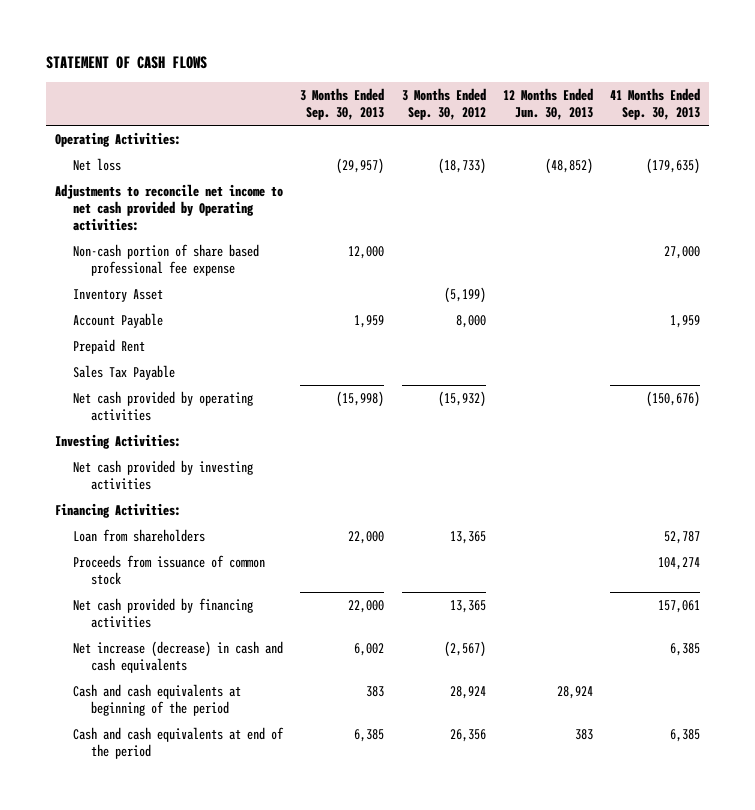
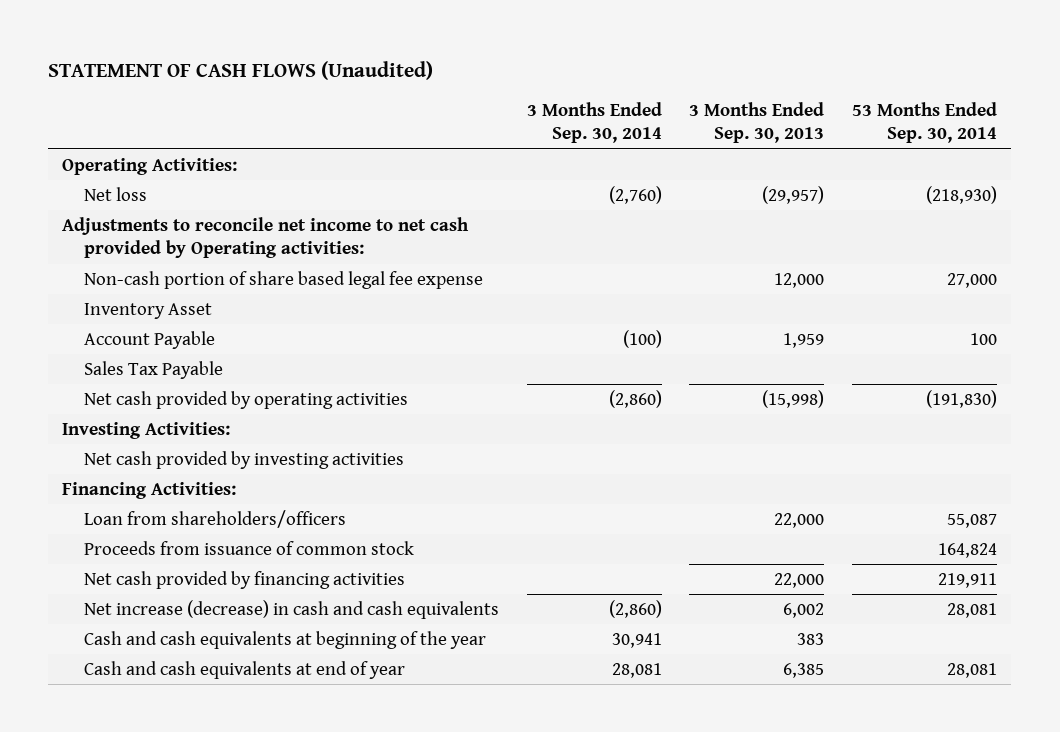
[46,56,208,70] STATEMENT OF CASH FLOWS -> [48,60,434,80] STATEMENT OF CASH FLOWS (Unaudited)
[401,88,486,121] 3 Months Ended Sep. 30, 2012 -> none
[503,88,594,121] 12 Months Ended Jun. 30, 2013 -> none
[610,88,701,121] 41 Months Ended Sep. 30, 2013 -> none
none -> [526,102,662,144] 3 Months Ended Sep. 30, 2014
none -> [852,102,998,144] 53 Months Ended Sep. 30, 2014
[72,243,259,276] Non-cash portion of share based professional fee expense -> [83,270,483,289] Non-cash portion of share based legal fee expense
[72,338,145,354] Prepaid Rent -> none
[72,528,205,542] Loan from shareholders -> [83,509,346,528] Loan from shareholders/officers
[72,683,241,716] Cash and cash equivalents at beginning of the period -> [83,630,486,649] Cash and cash equivalents at beginning of the year
[72,726,284,759] Cash and cash equivalents at end of the period -> [83,660,405,679] Cash and cash equivalents at end of year

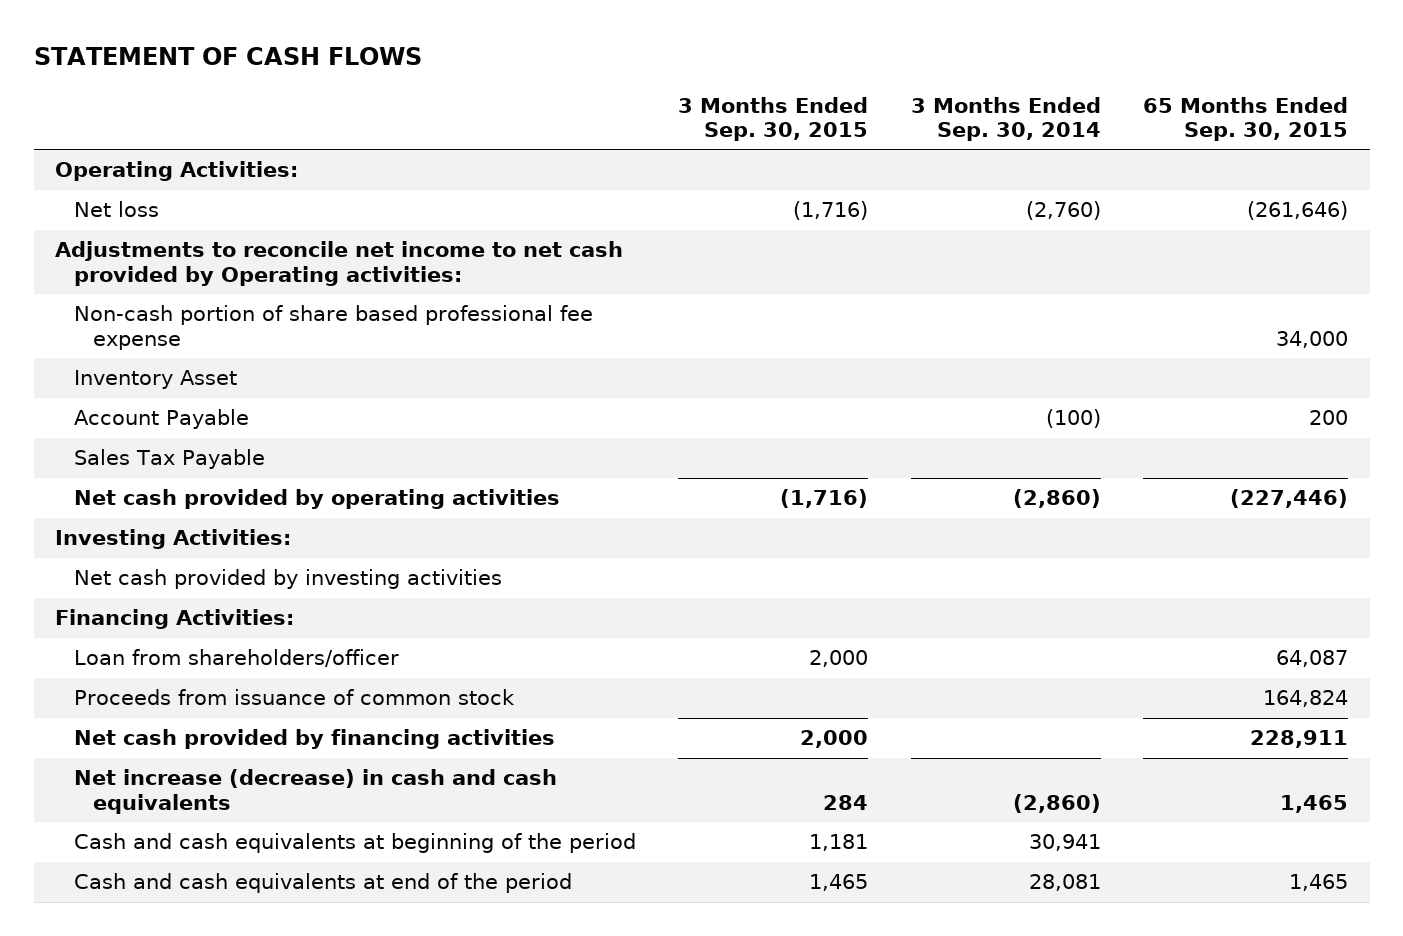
[48,60,434,80] STATEMENT OF CASH FLOWS (Unaudited) -> [33,47,422,66] STATEMENT OF CASH FLOWS
[689,102,825,144] 3 Months Ended Sep. 30, 2013 -> none
[852,102,998,144] 53 Months Ended Sep. 30, 2014 -> none
none -> [678,96,869,142] 3 Months Ended Sep. 30, 2015
none -> [1143,96,1349,142] 65 Months Ended Sep. 30, 2015
[83,270,483,289] Non-cash portion of share based legal fee expense -> [73,305,593,350] Non-cash portion of share based professional fee expense
[83,509,346,528] Loan from shareholders/officers -> [73,649,399,668] Loan from shareholders/officer
[83,630,486,649] Cash and cash equivalents at beginning of the year -> [73,833,636,854] Cash and cash equivalents at beginning of the period
[83,660,405,679] Cash and cash equivalents at end of year -> [73,873,572,894] Cash and cash equivalents at end of the period

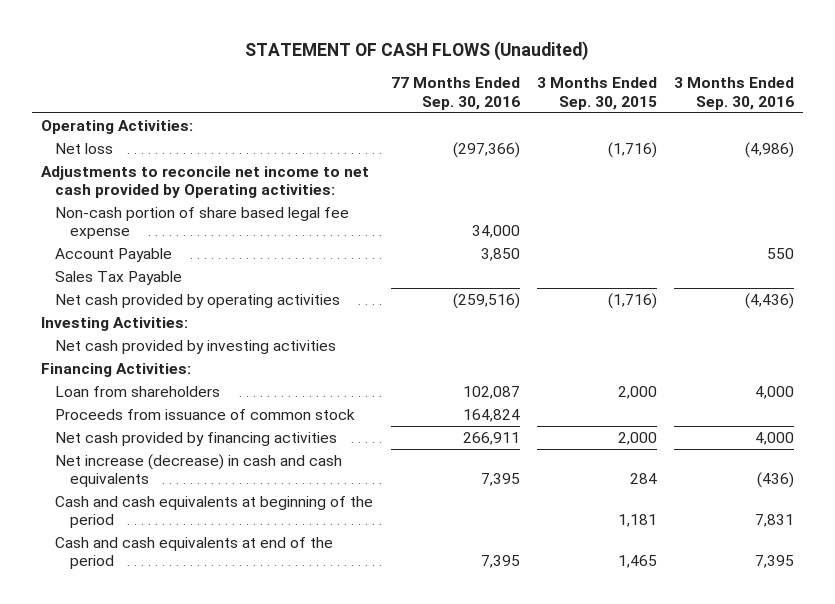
[33,47,422,66] STATEMENT OF CASH FLOWS -> [245,41,589,62] STATEMENT OF CASH FLOWS (Unaudited)
[910,96,1101,142] 3 Months Ended Sep. 30, 2014 -> none
[1143,96,1349,142] 65 Months Ended Sep. 30, 2015 -> none
none -> [390,77,520,110] 77 Months Ended Sep. 30, 2016
none -> [674,77,795,110] 3 Months Ended Sep. 30, 2016
[73,370,237,390] Inventory Asset -> none
[73,305,593,350] Non-cash portion of share based professional fee expense -> [55,207,350,240] Non-cash portion of share based legal fee expense
[73,649,399,668] Loan from shareholders/officer -> [55,386,221,398] Loan from shareholders

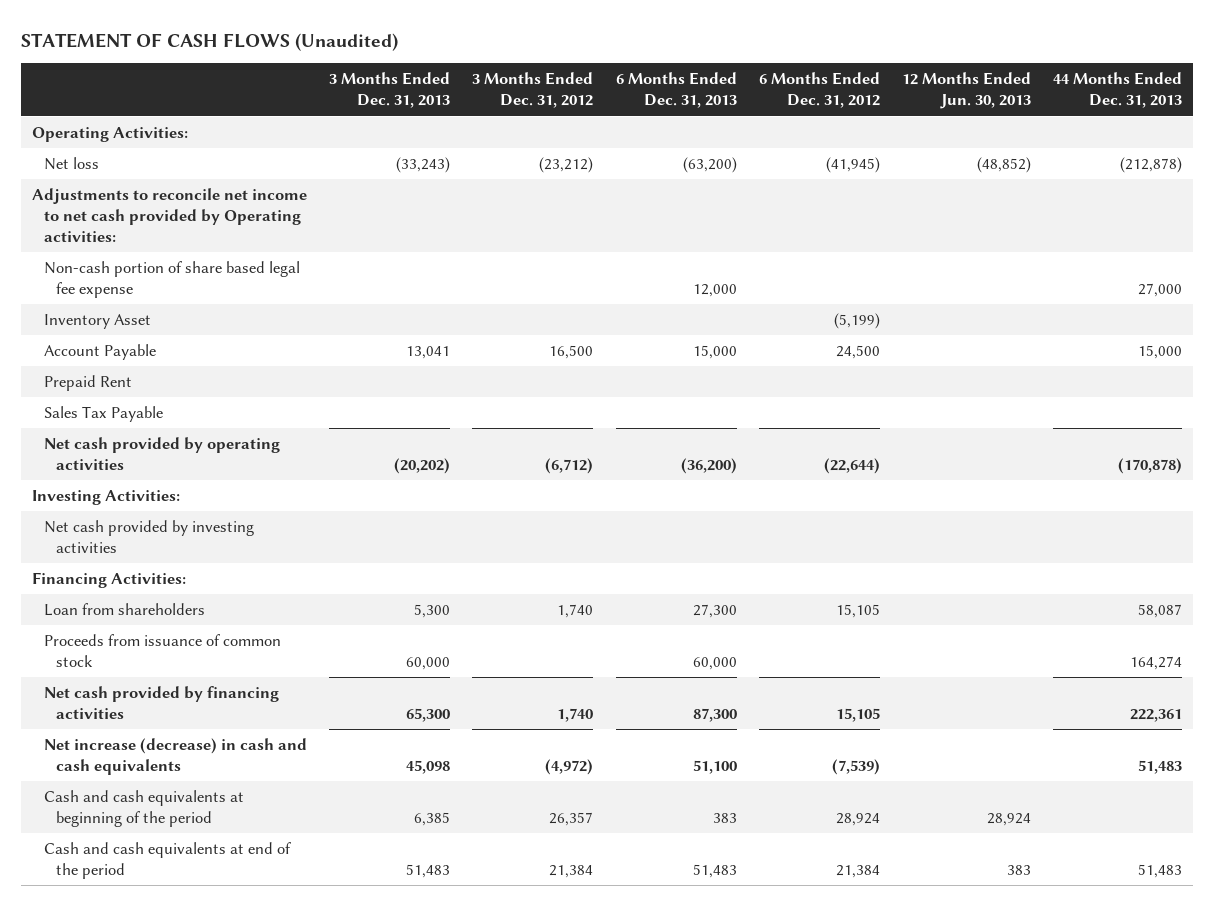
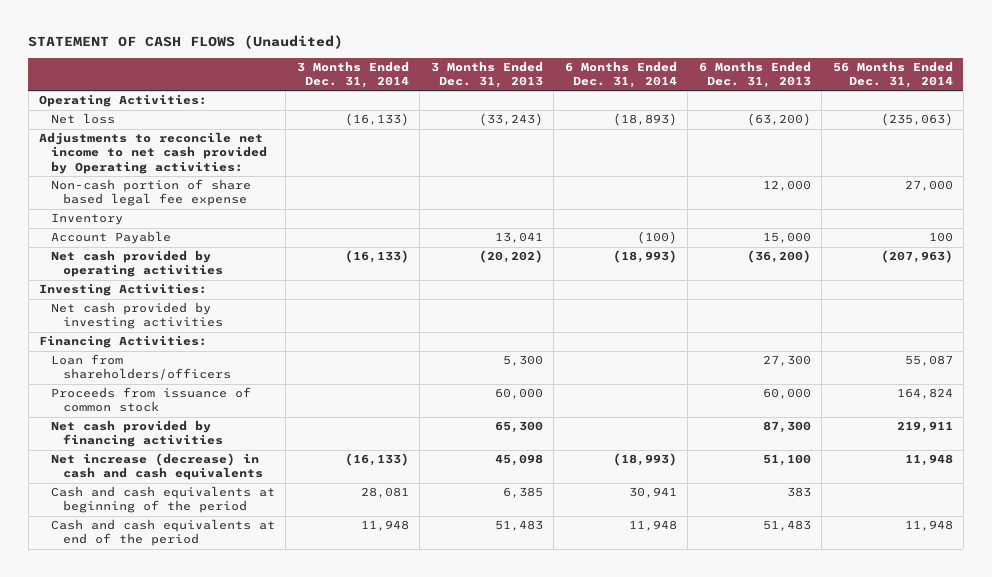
[472,72,594,109] 3 Months Ended Dec. 31, 2012 -> none
[758,72,880,109] 6 Months Ended Dec. 31, 2012 -> none
[901,72,1031,110] 12 Months Ended Jun. 30, 2013 -> none
[1052,72,1182,109] 44 Months Ended Dec. 31, 2013 -> none
none -> [296,60,409,88] 3 Months Ended Dec. 31, 2014
none -> [564,60,677,88] 6 Months Ended Dec. 31, 2014
none -> [832,60,953,88] 56 Months Ended Dec. 31, 2014
[44,313,152,329] Inventory Asset -> [51,213,124,226] Inventory
[44,374,133,391] Prepaid Rent -> none
[44,405,164,422] Sales Tax Payable -> none
[44,602,206,616] Loan from shareholders -> [51,354,231,381] Loan from shareholders/officers

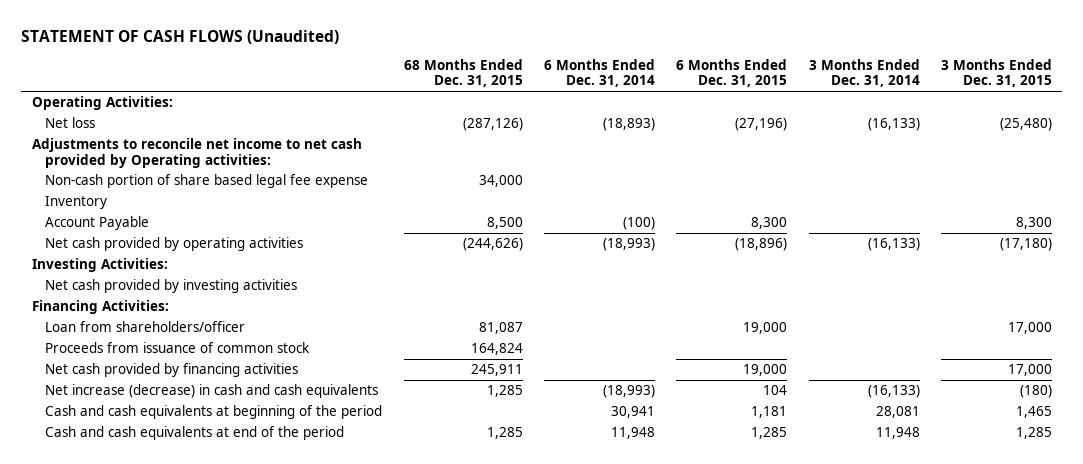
[430,60,543,88] 3 Months Ended Dec. 31, 2013 -> none
[698,60,811,88] 6 Months Ended Dec. 31, 2013 -> none
[832,60,953,88] 56 Months Ended Dec. 31, 2014 -> none
none -> [403,59,523,88] 68 Months Ended Dec. 31, 2015
none -> [676,59,788,88] 6 Months Ended Dec. 31, 2015
none -> [940,59,1052,88] 3 Months Ended Dec. 31, 2015
[51,354,231,381] Loan from shareholders/officers -> [45,321,246,333] Loan from shareholders/officer

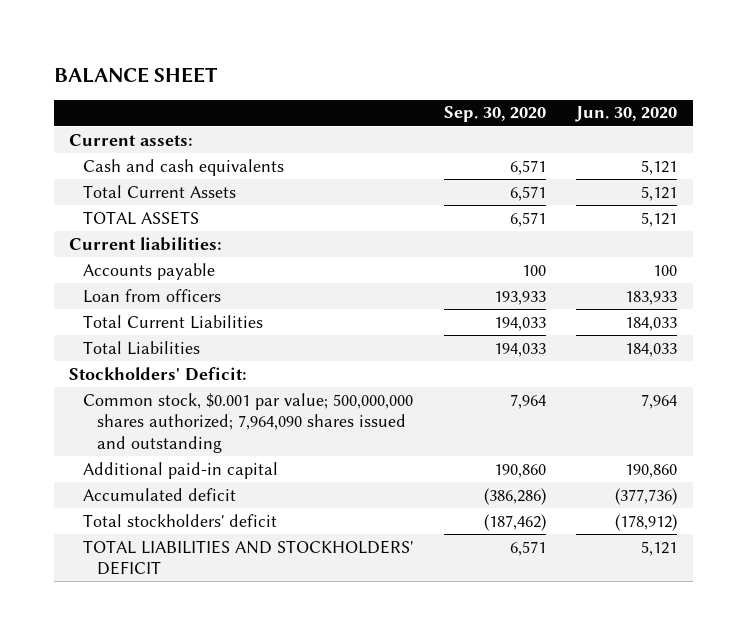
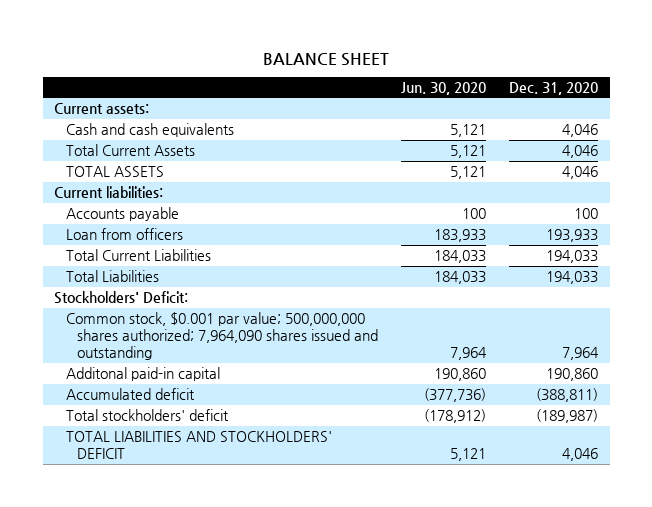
[443,106,546,123] Sep. 30, 2020 -> none
none -> [509,81,599,95] Dec. 31, 2020
[83,461,279,479] Additional paid-in capital -> [65,366,220,381] Additonal paid-in capital

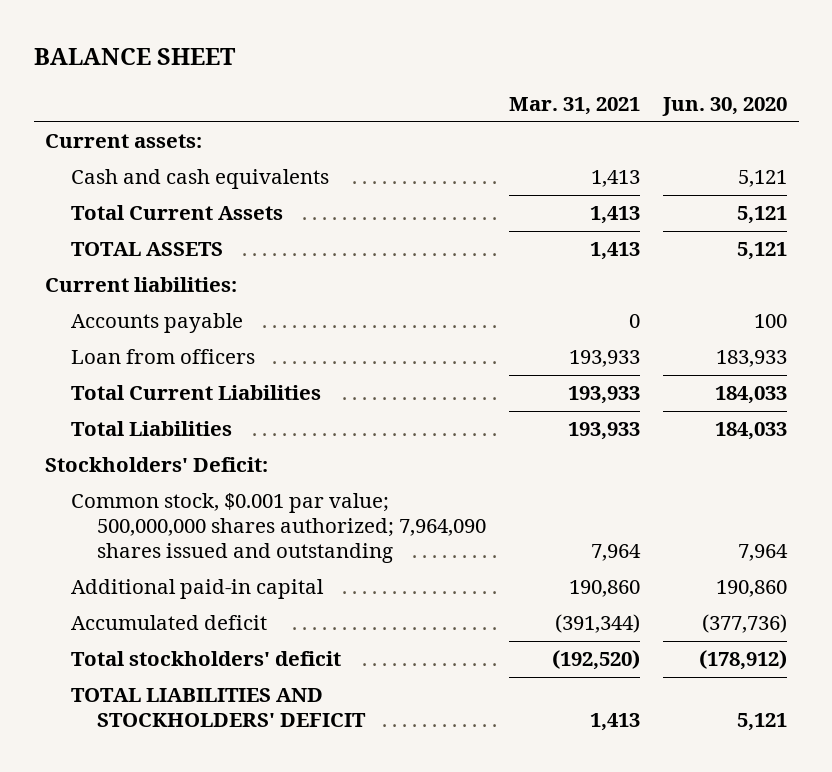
[509,81,599,95] Dec. 31, 2020 -> none
none -> [509,97,641,116] Mar. 31, 2021
[65,366,220,381] Additonal paid-in capital -> [71,579,325,600] Additional paid-in capital

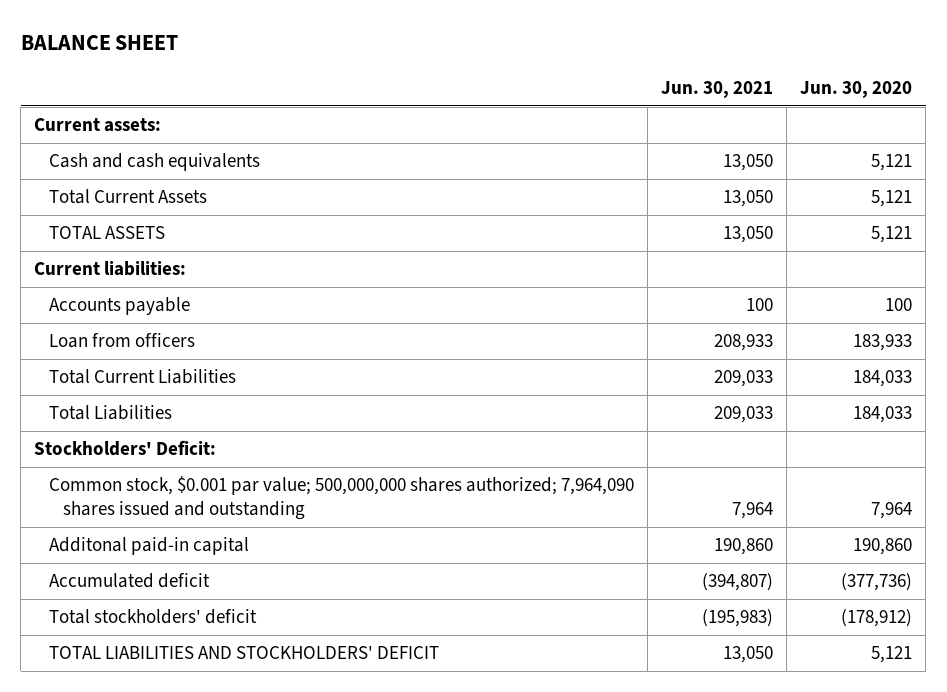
[509,97,641,116] Mar. 31, 2021 -> none
none -> [660,80,773,98] Jun. 30, 2021
[71,579,325,600] Additional paid-in capital -> [48,537,249,556] Additonal paid-in capital

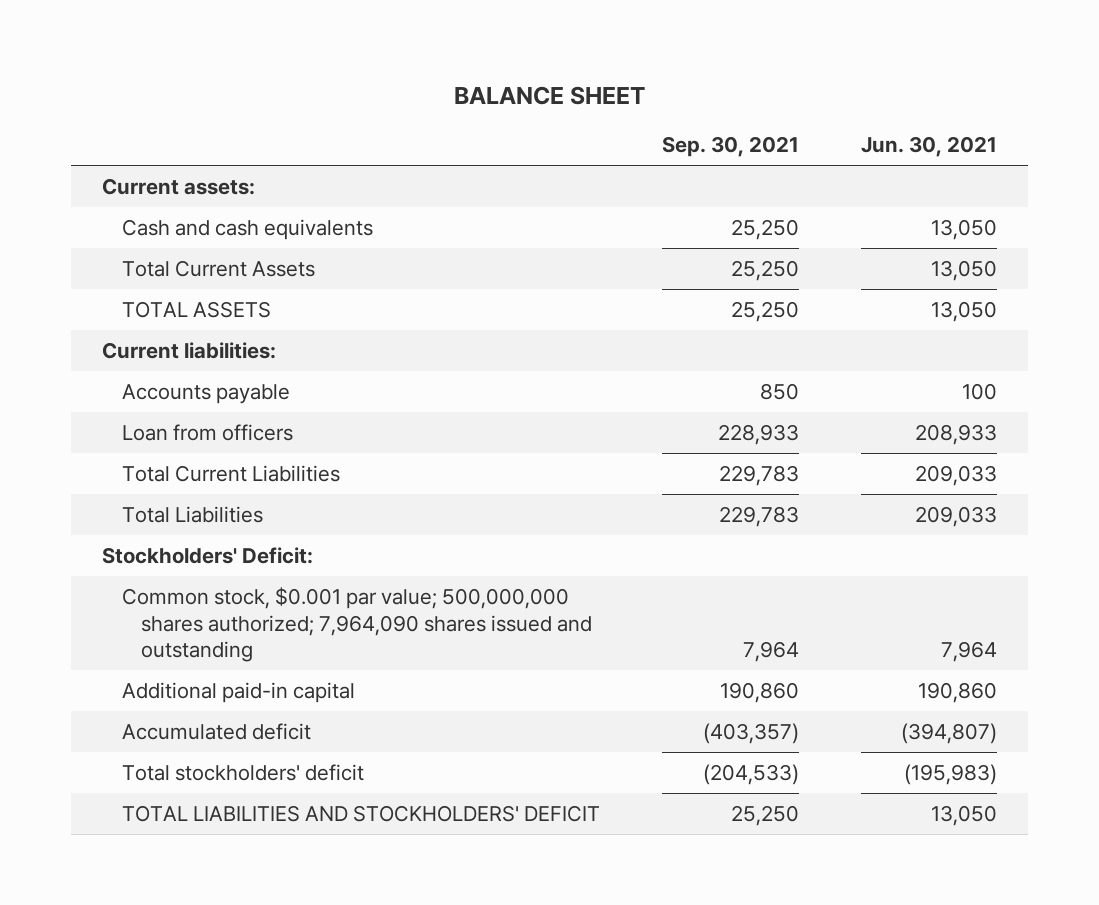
[800,80,913,98] Jun. 30, 2020 -> none
none -> [661,136,799,158] Sep. 30, 2021
[48,537,249,556] Additonal paid-in capital -> [121,681,355,703] Additional paid-in capital

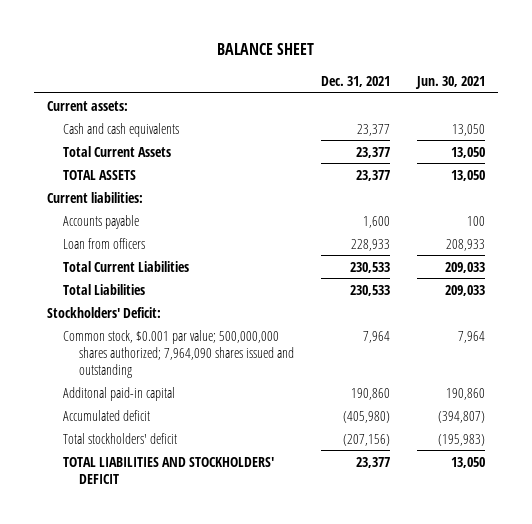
[661,136,799,158] Sep. 30, 2021 -> none
none -> [320,75,390,87] Dec. 31, 2021
[121,681,355,703] Additional paid-in capital -> [63,386,176,401] Additonal paid-in capital

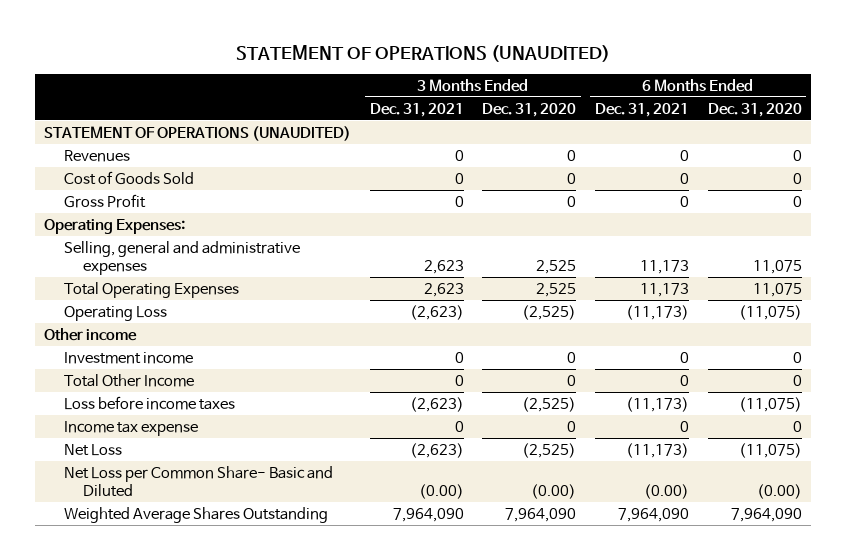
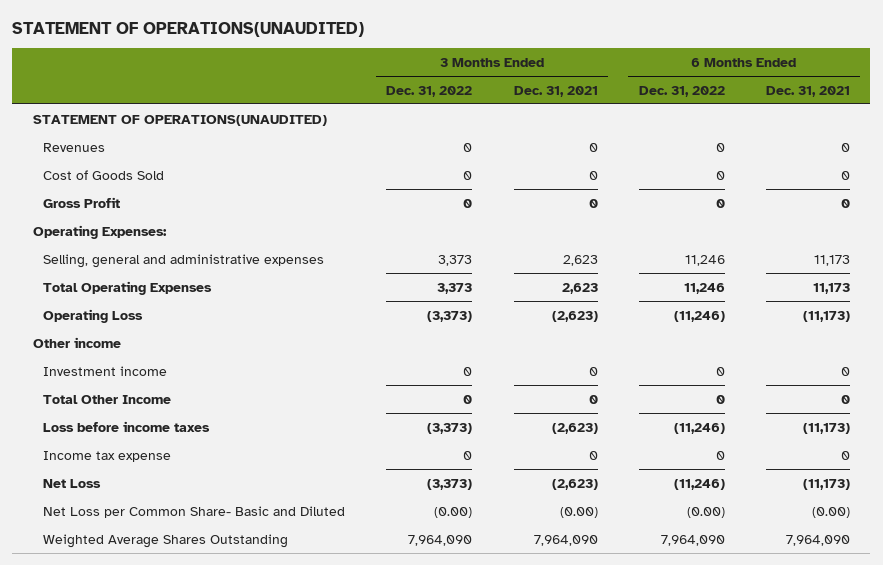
[235,44,610,62] STATEMENT OF OPERATIONS (UNAUDITED) -> [12,22,365,38] STATEMENT OF OPERATIONS(UNAUDITED)
[482,102,577,117] Dec. 31, 2020 -> none
[707,102,802,117] Dec. 31, 2020 -> none
none -> [386,85,473,97] Dec. 31, 2022
none -> [638,85,725,97] Dec. 31, 2022
[44,125,352,141] STATEMENT OF OPERATIONS (UNAUDITED) -> [32,114,327,126] STATEMENT OF OPERATIONS(UNAUDITED)

